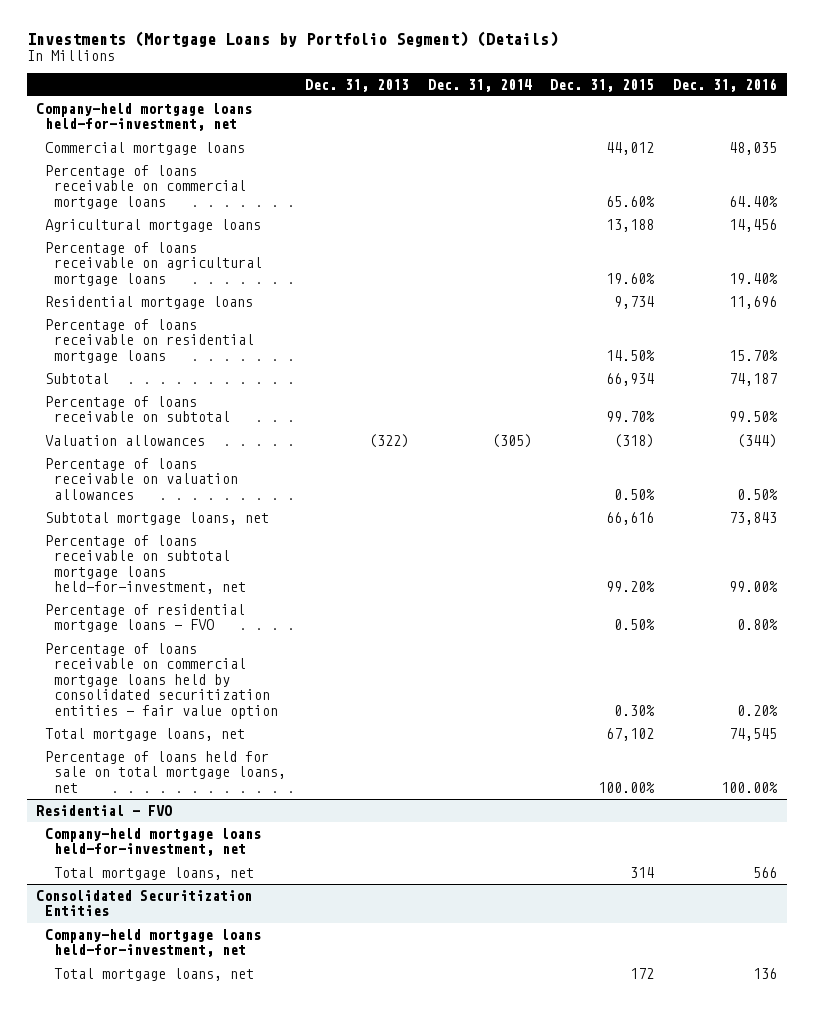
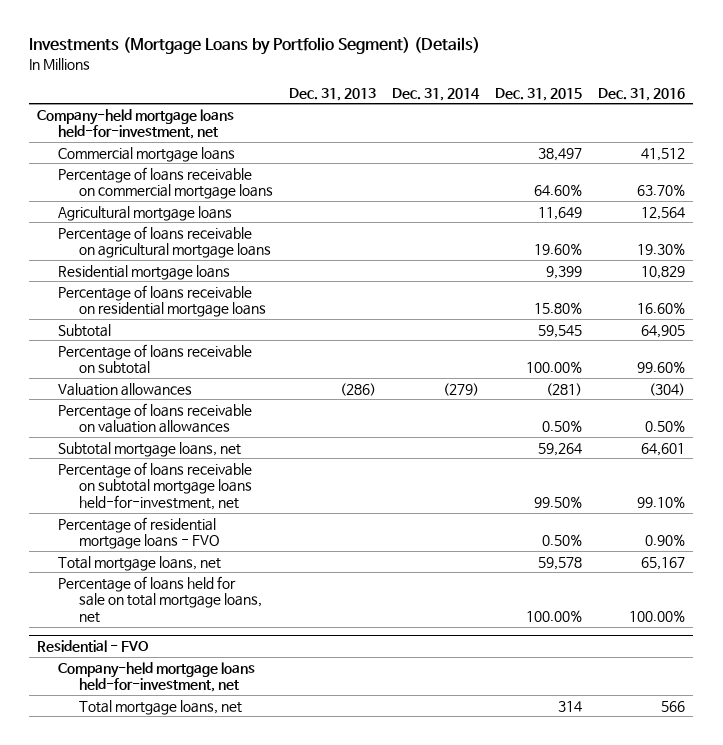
[606,142,655,156] 44,012 -> [538,147,583,161] 38,497
[729,142,778,156] 48,035 -> [641,147,686,161] 41,512
[606,195,656,207] 65.60% -> [534,184,583,197] 64.60%
[729,195,779,207] 64.40% -> [637,184,686,197] 63.70%
[606,219,655,233] 13,188 -> [538,206,583,220] 11,649
[729,219,778,233] 14,456 -> [641,206,686,220] 12,564
[729,272,779,284] 19.40% -> [637,243,686,256] 19.30%
[614,296,655,310] 9,734 -> [546,265,583,279] 9,399
[729,296,778,310] 11,696 -> [641,265,686,279] 10,829
[606,349,656,361] 14.50% -> [534,302,583,315] 15.80%
[729,349,779,361] 15.70% -> [637,302,686,315] 16.60%
[606,373,655,387] 66,934 -> [538,324,583,338] 59,545
[729,373,778,387] 74,187 -> [641,324,686,338] 64,905
[606,411,656,423] 99.70% -> [526,361,583,374] 100.00%
[729,411,779,423] 99.50% -> [637,361,686,374] 99.60%
[368,434,409,449] (322) -> [340,382,377,396] (286)
[491,434,532,449] (305) -> [443,382,480,396] (279)
[614,434,655,449] (318) -> [546,382,583,396] (281)
[737,434,778,449] (344) -> [649,382,686,396] (304)
[45,643,279,719] Percentage of loans receivable on commercial mortgage loans held by consolidated securitization entities - fair value option -> none
[606,512,655,526] 66,616 -> [538,442,583,456] 59,264
[729,512,778,526] 73,843 -> [641,442,686,456] 64,601
[606,581,656,593] 99.20% -> [534,496,583,509] 99.50%
[729,581,779,593] 99.00% -> [637,496,686,509] 99.10%
[737,619,779,631] 0.80% -> [645,534,686,547] 0.90%
[606,728,655,742] 67,102 -> [538,556,583,570] 59,578
[729,728,778,742] 74,545 -> [641,556,686,570] 65,167
[35,890,252,917] Consolidated Securitization Entities -> none
[45,929,262,958] Company-held mortgage loans held-for-investment, net -> none
[54,968,255,982] Total mortgage loans, net -> none

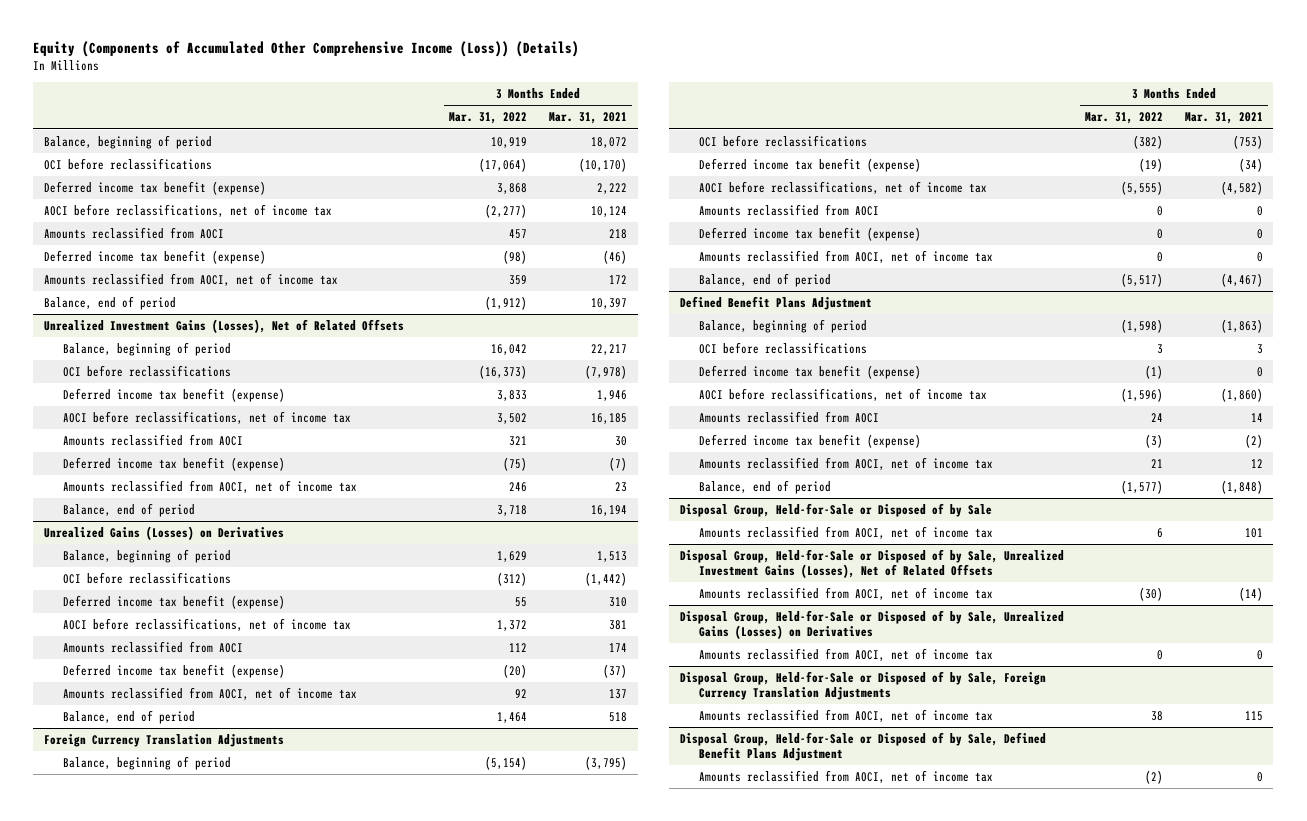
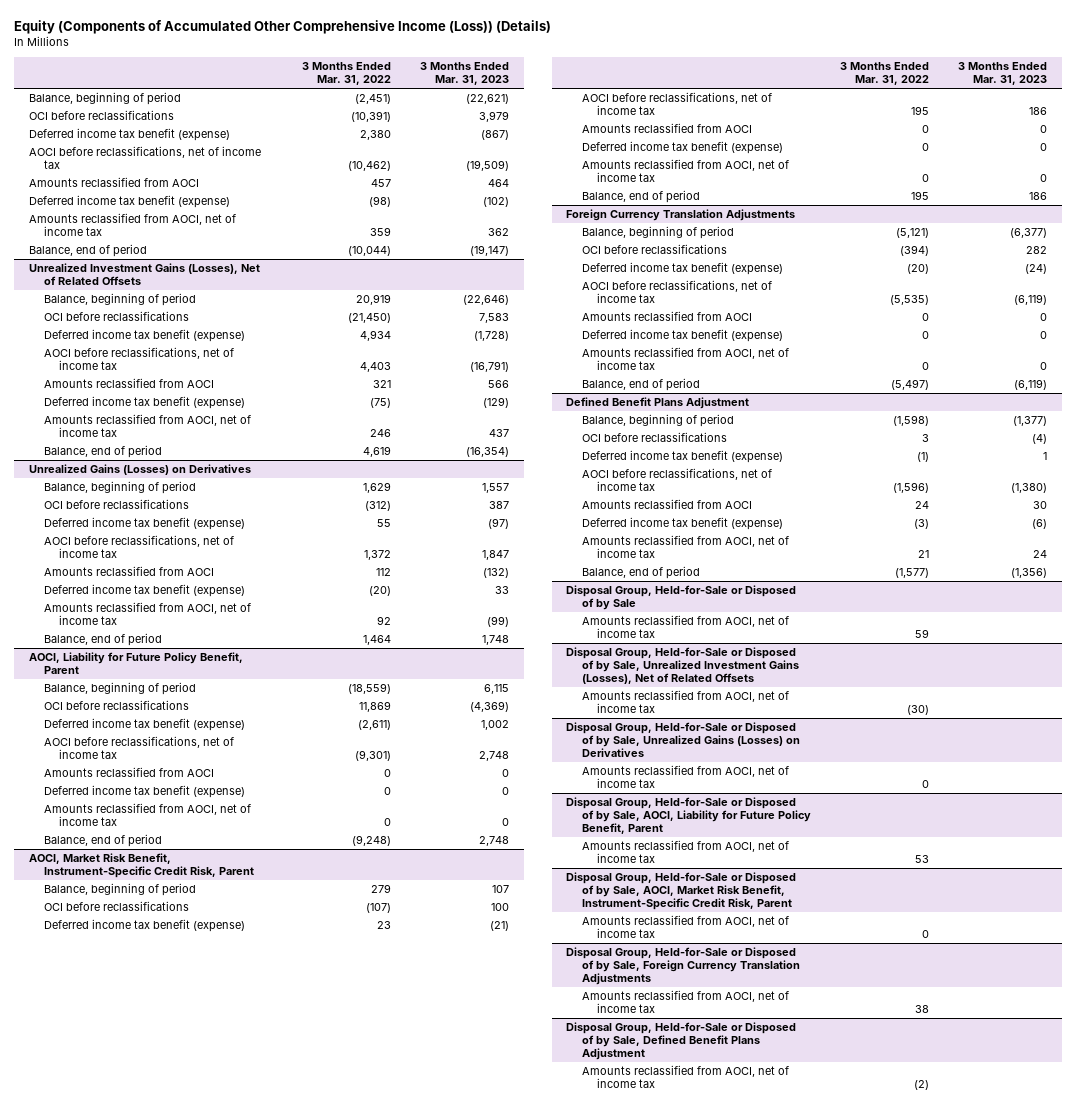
[548,112,627,125] Mar. 31, 2021 -> none
none -> [420,62,510,86] 3 Months Ended Mar. 31, 2023
[491,136,528,148] 10,919 -> [355,93,392,104] (2,451)
[479,157,528,172] (17,064) -> [351,110,392,122] (10,391)
[497,182,528,194] 3,868 -> [360,129,392,140] 2,380
[485,203,528,218] (2,277) -> [348,160,392,171] (10,462)
[485,295,528,310] (1,912) -> [348,245,392,256] (10,044)
[491,343,528,355] 16,042 -> [356,293,392,305] 20,919
[479,364,528,379] (16,373) -> [348,312,392,323] (21,450)
[497,389,528,401] 3,833 -> [360,329,392,341] 4,934
[497,412,528,424] 3,502 -> [360,361,392,372] 4,403
[497,504,528,516] 3,718 -> [363,445,392,457] 4,619
none -> [28,651,243,674] AOCI, Liability for Future Policy Benefit, Parent
none -> [43,681,196,695] Balance, beginning of period
none -> [43,699,189,710] OCI before reclassifications
none -> [43,717,245,731] Deferred income tax benefit (expense)
none -> [43,735,234,759] AOCI before reclassifications, net of income tax
none -> [43,766,214,777] Amounts reclassified from AOCI
none -> [43,784,245,798] Deferred income tax benefit (expense)
none -> [43,802,251,826] Amounts reclassified from AOCI, net of income tax
none -> [43,833,162,847] Balance, end of period
none -> [28,852,254,878] AOCI, Market Risk Benefit, Instrument-Specific Credit Risk, Parent
none -> [43,882,196,896] Balance, beginning of period
none -> [43,900,189,911] OCI before reclassifications
none -> [43,918,245,932] Deferred income tax benefit (expense)
none -> [581,91,772,115] AOCI before reclassifications, net of income tax
none -> [581,122,752,133] Amounts reclassified from AOCI
none -> [581,140,783,154] Deferred income tax benefit (expense)
none -> [581,158,789,182] Amounts reclassified from AOCI, net of income tax
none -> [581,189,700,203] Balance, end of period
[485,755,528,770] (5,154) -> [895,227,929,238] (5,121)
[1133,134,1164,149] (382) -> [899,244,929,256] (394)
[1139,157,1164,172] (19) -> [906,263,929,274] (20)
[1121,180,1164,195] (5,555) -> [889,294,929,305] (5,535)
[1121,272,1164,287] (5,517) -> [890,378,929,390] (5,497)
[1157,527,1164,538] 6 -> [914,628,929,638] 59
none -> [566,796,811,834] Disposal Group, Held-for-Sale or Disposed of by Sale, AOCI, Liability for Future Policy Benefit, Parent
none -> [581,839,789,863] Amounts reclassified from AOCI, net of income tax
none -> [566,871,797,910] Disposal Group, Held-for-Sale or Disposed of by Sale, AOCI, Market Risk Benefit, Instrument-Specific Credit Risk, Parent
none -> [581,914,789,938] Amounts reclassified from AOCI, net of income tax

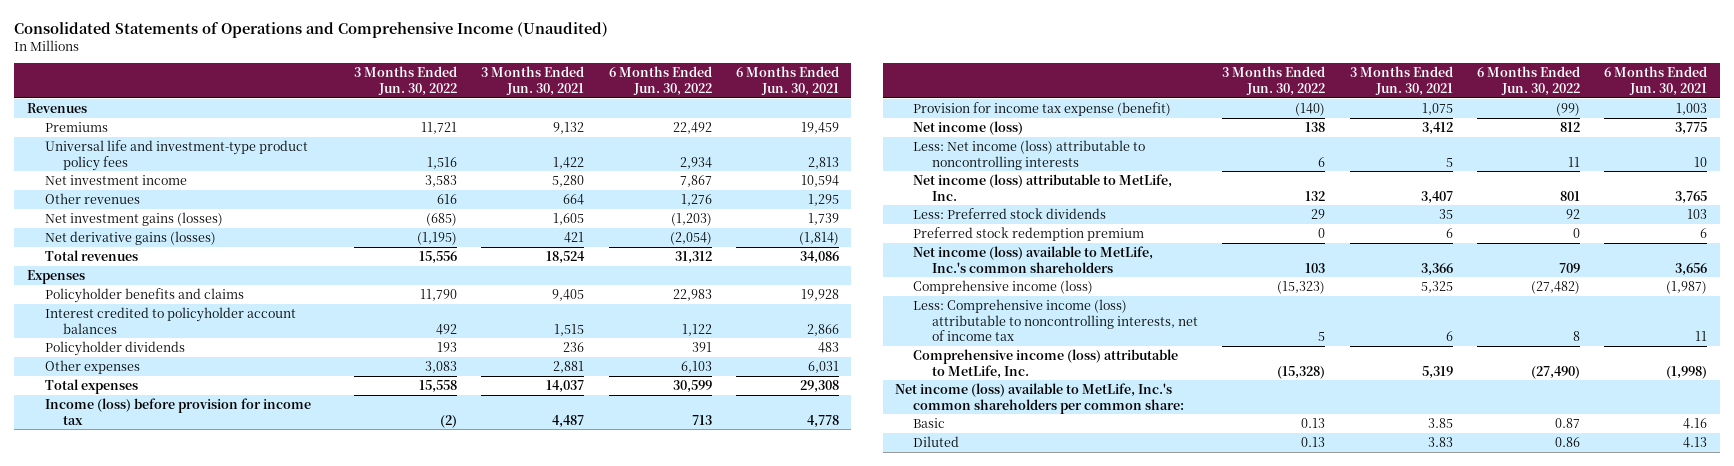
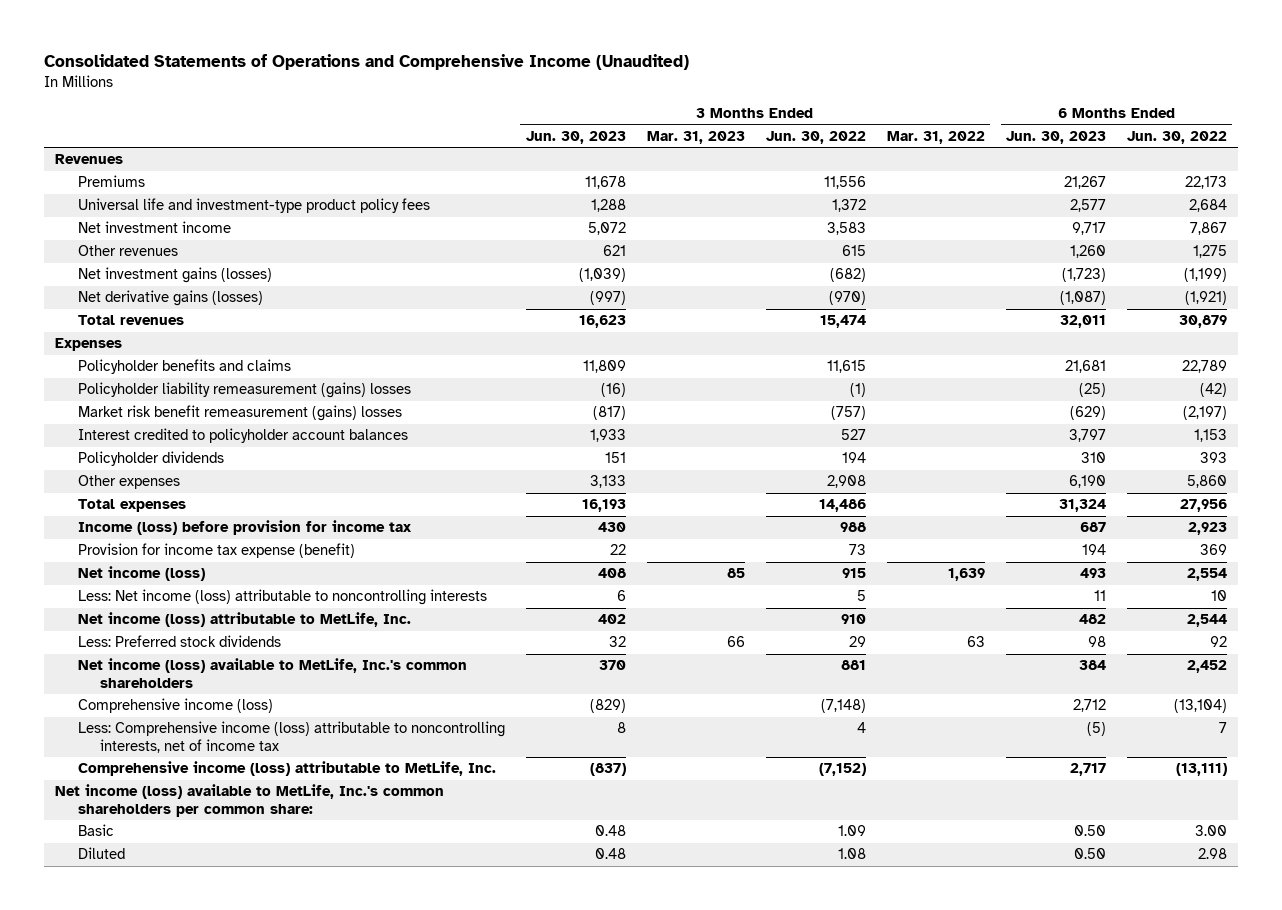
[481,66,585,96] 3 Months Ended Jun. 30, 2021 -> none
[736,66,840,96] 6 Months Ended Jun. 30, 2021 -> none
none -> [525,130,626,144] Jun. 30, 2023
none -> [646,130,745,144] Mar. 31, 2023
none -> [886,130,985,144] Mar. 31, 2022
none -> [1005,130,1106,144] Jun. 30, 2023
[420,122,457,135] 11,721 -> [823,176,866,190] 11,556
[672,122,712,135] 22,492 -> [1185,176,1228,190] 22,173
[426,156,457,169] 1,516 -> [831,199,866,213] 1,372
[679,156,712,169] 2,934 -> [1189,199,1228,213] 2,684
[436,194,457,205] 616 -> [841,245,866,257] 615
[680,194,712,207] 1,276 -> [1193,245,1228,259] 1,275
[425,213,457,227] (685) -> [829,268,866,283] (682)
[670,213,712,227] (1,203) -> [1184,268,1228,283] (1,199)
[416,232,457,246] (1,195) -> [828,291,866,306] (970)
[669,232,712,246] (2,054) -> [1185,291,1228,306] (1,921)
[418,251,457,265] 15,556 -> [819,315,866,329] 15,474
[674,251,712,265] 31,312 -> [1179,315,1228,329] 30,879
[419,289,457,302] 11,790 -> [826,360,866,374] 11,615
[672,289,712,302] 22,983 -> [1182,360,1228,374] 22,789
none -> [77,382,411,399] Policyholder liability remeasurement (gains) losses
none -> [77,405,402,422] Market risk benefit remeasurement (gains) losses
[435,323,457,335] 492 -> [840,429,866,441] 527
[681,323,712,336] 1,122 -> [1194,429,1228,443] 1,153
[436,342,457,353] 193 -> [841,452,866,464] 194
[691,342,712,353] 391 -> [1200,452,1228,464] 393
[424,361,457,374] 3,083 -> [826,475,866,489] 2,908
[680,361,712,374] 6,103 -> [1187,475,1228,489] 5,860
[418,380,457,394] 15,558 -> [818,499,866,513] 14,486
[672,380,712,394] 30,599 -> [1180,499,1228,513] 27,956
[439,414,457,428] (2) -> [839,522,866,533] 988
[691,414,712,425] 713 -> [1188,522,1228,536] 2,923
[1295,103,1326,117] (140) -> [848,544,866,556] 73
[1555,103,1580,117] (99) -> [1200,544,1228,556] 369
[1305,122,1326,133] 138 -> [841,568,866,579] 915
[1559,122,1580,133] 812 -> [1187,568,1228,582] 2,554
[1318,156,1326,167] 6 -> [856,590,866,602] 5
[1567,156,1580,167] 11 -> [1211,590,1228,602] 10
[1305,190,1326,201] 132 -> [840,614,866,625] 910
[1559,190,1580,201] 801 -> [1187,614,1228,628] 2,544
[913,227,1145,242] Preferred stock redemption premium -> none
[1305,262,1326,273] 103 -> [840,660,866,671] 881
[1558,262,1580,273] 709 -> [1187,660,1228,674] 2,452
[1277,281,1326,295] (15,323) -> [820,699,866,714] (7,148)
[1530,281,1580,295] (27,482) -> [1174,699,1228,714] (13,104)
[1318,332,1326,342] 5 -> [856,722,866,734] 4
[1572,331,1580,342] 8 -> [1219,722,1228,734] 7
[1277,365,1326,379] (15,328) -> [818,763,866,777] (7,152)
[1530,365,1580,379] (27,490) -> [1176,763,1228,777] (13,111)
[1301,418,1326,429] 0.13 -> [837,825,866,837] 1.09
[1554,418,1580,429] 0.87 -> [1195,825,1228,837] 3.00
[1301,437,1326,448] 0.13 -> [837,848,866,860] 1.08
[1554,437,1580,448] 0.86 -> [1198,848,1228,860] 2.98

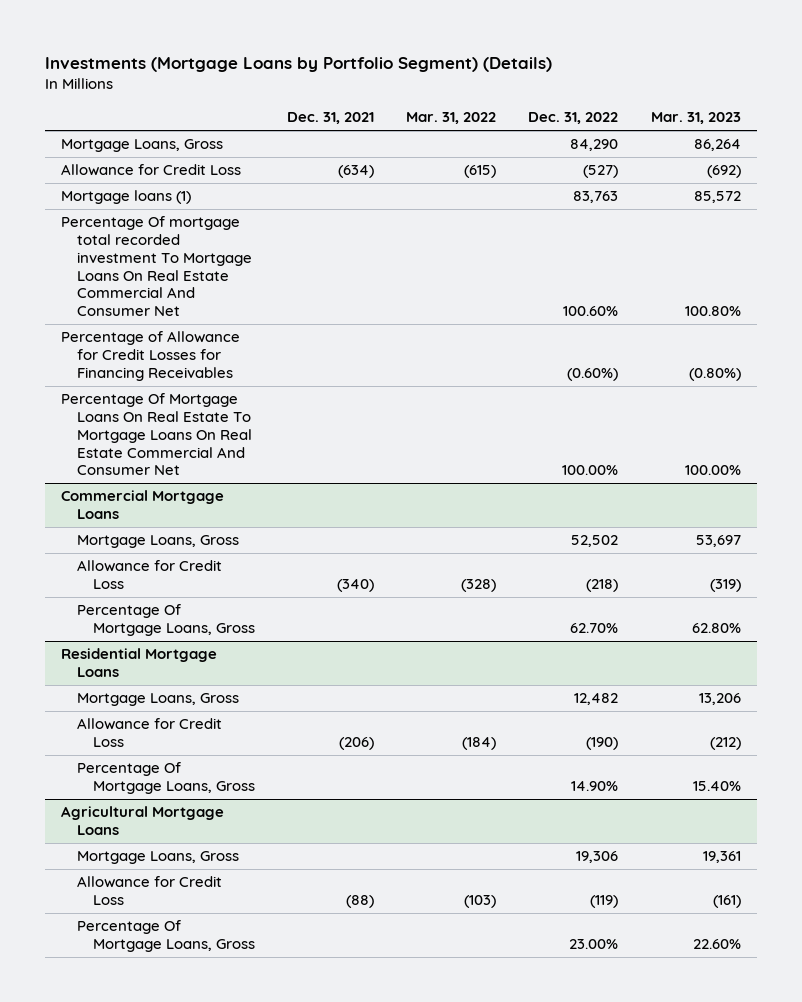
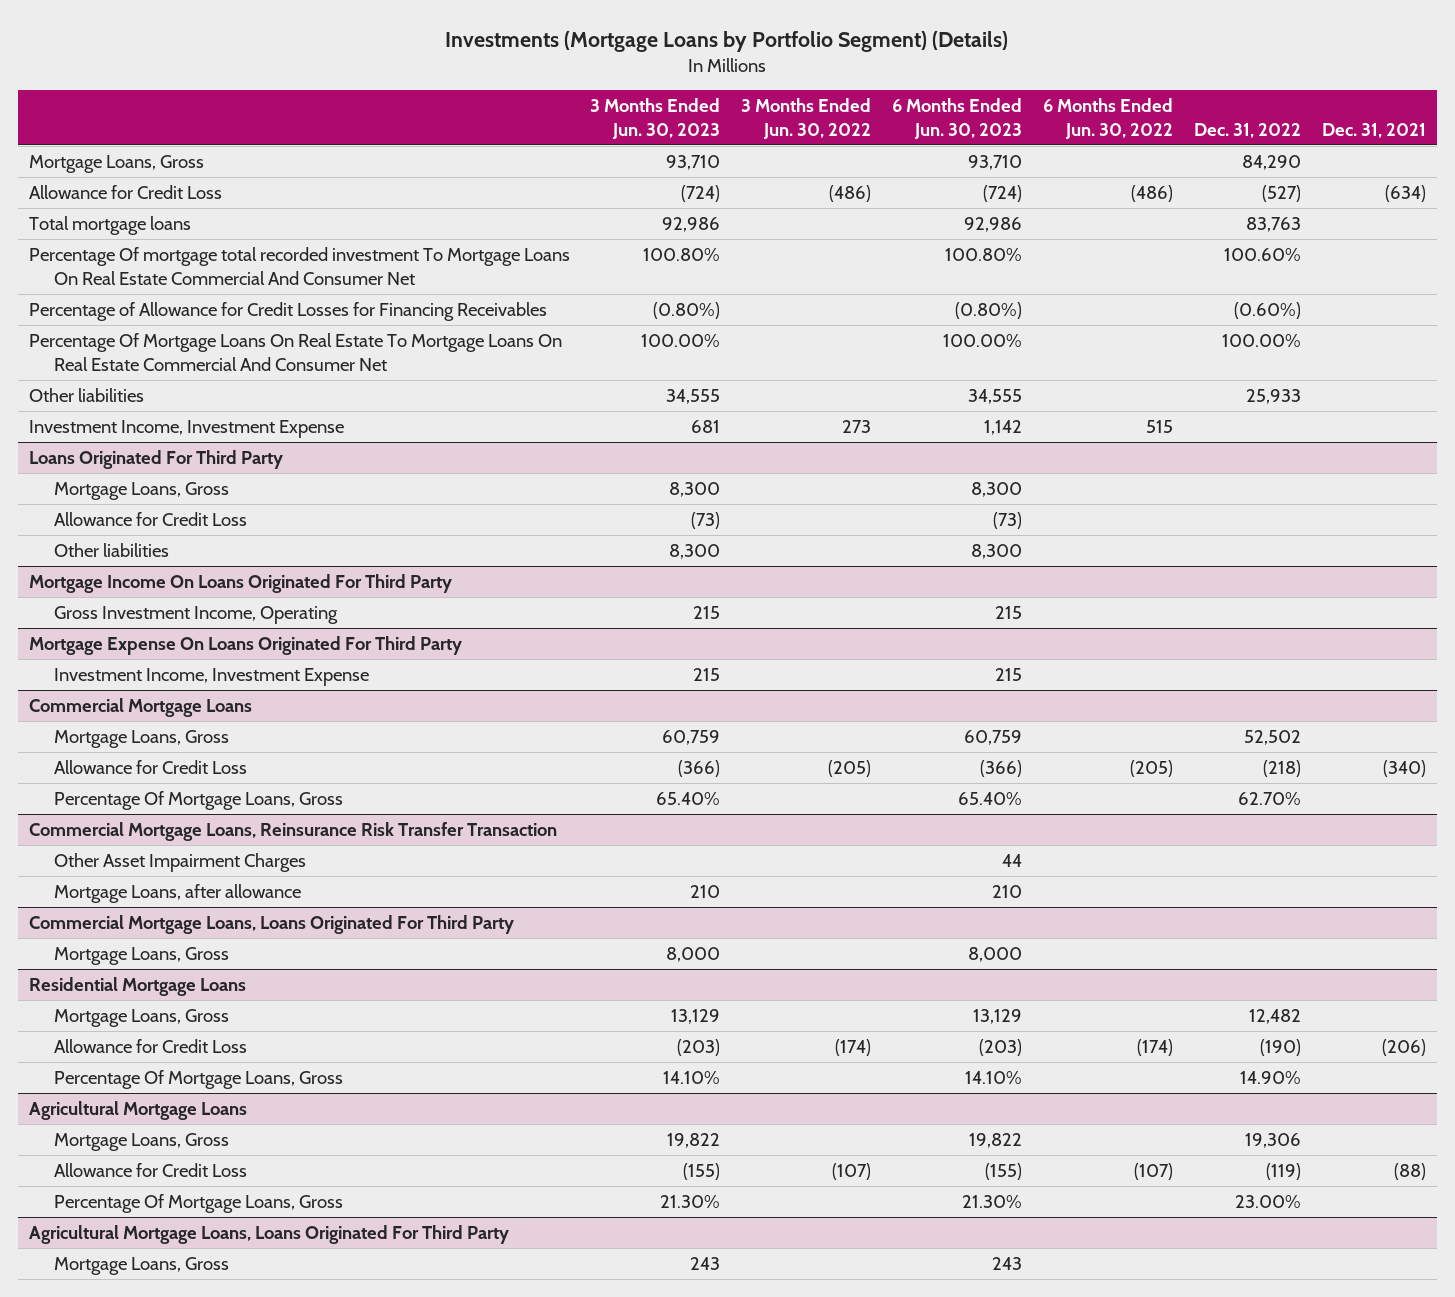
[406,112,497,125] Mar. 31, 2022 -> none
[650,112,741,125] Mar. 31, 2023 -> none
none -> [590,98,721,139] 3 Months Ended Jun. 30, 2023
none -> [741,98,872,139] 3 Months Ended Jun. 30, 2022
none -> [892,98,1023,139] 6 Months Ended Jun. 30, 2023
none -> [1043,98,1174,139] 6 Months Ended Jun. 30, 2022
[61,190,192,205] Mortgage loans (1) -> [28,215,191,235] Total mortgage loans
none -> [28,387,144,402] Other liabilities
none -> [28,419,344,438] Investment Income, Investment Expense
none -> [28,449,283,469] Loans Originated For Third Party
none -> [53,481,229,500] Mortgage Loans, Gross
none -> [53,511,247,526] Allowance for Credit Loss
none -> [53,542,169,557] Other liabilities
none -> [28,573,452,593] Mortgage Income On Loans Originated For Third Party
none -> [53,605,338,624] Gross Investment Income, Operating
none -> [28,635,462,655] Mortgage Expense On Loans Originated For Third Party
none -> [53,667,369,686] Investment Income, Investment Expense
none -> [28,821,557,841] Commercial Mortgage Loans, Reinsurance Risk Transfer Transaction
none -> [53,852,306,872] Other Asset Impairment Charges
none -> [53,883,301,903] Mortgage Loans, after allowance
none -> [28,914,514,934] Commercial Mortgage Loans, Loans Originated For Third Party
none -> [53,946,229,965] Mortgage Loans, Gross
none -> [28,1224,509,1244] Agricultural Mortgage Loans, Loans Originated For Third Party
none -> [53,1256,229,1275] Mortgage Loans, Gross

